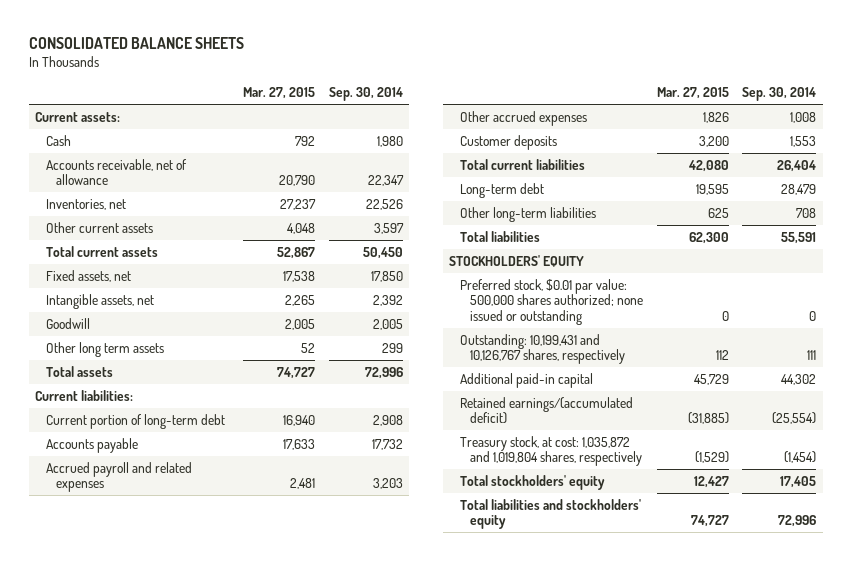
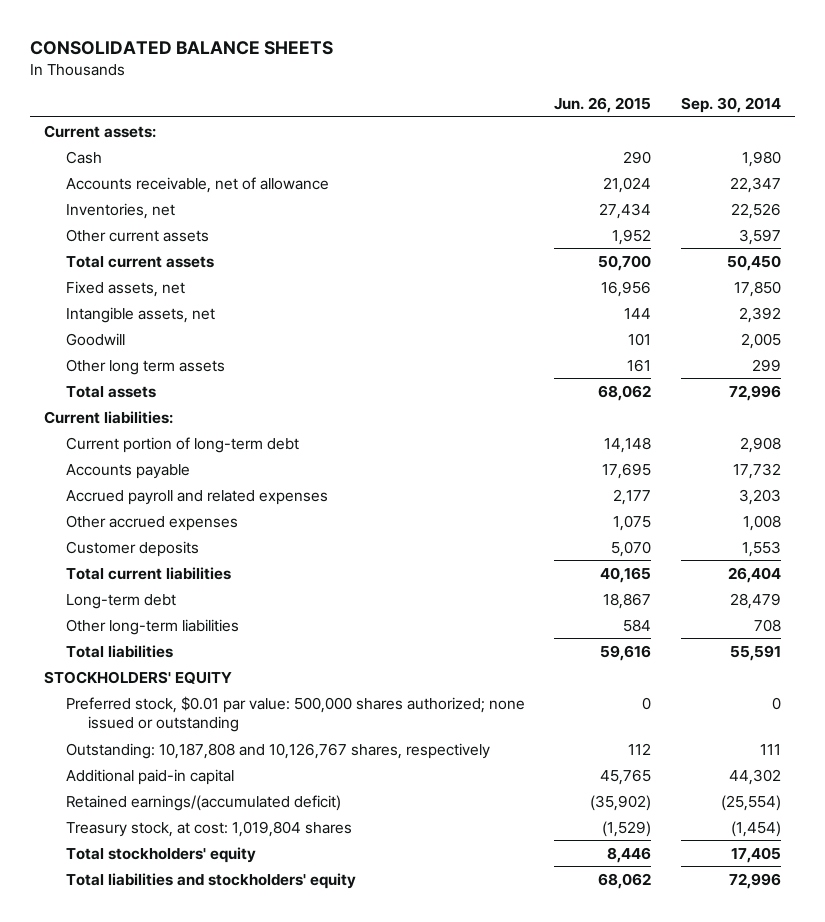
[242,87,315,100] Mar. 27, 2015 -> none
none -> [554,97,652,114] Jun. 26, 2015
[459,333,626,365] Outstanding: 10,199,431 and 10,126,767 shares, respectively -> [66,742,491,759] Outstanding: 10,187,808 and 10,126,767 shares, respectively
[459,435,643,467] Treasury stock, at cost: 1,035,872 and 1,019,804 shares, respectively -> [66,820,353,837] Treasury stock, at cost: 1,019,804 shares

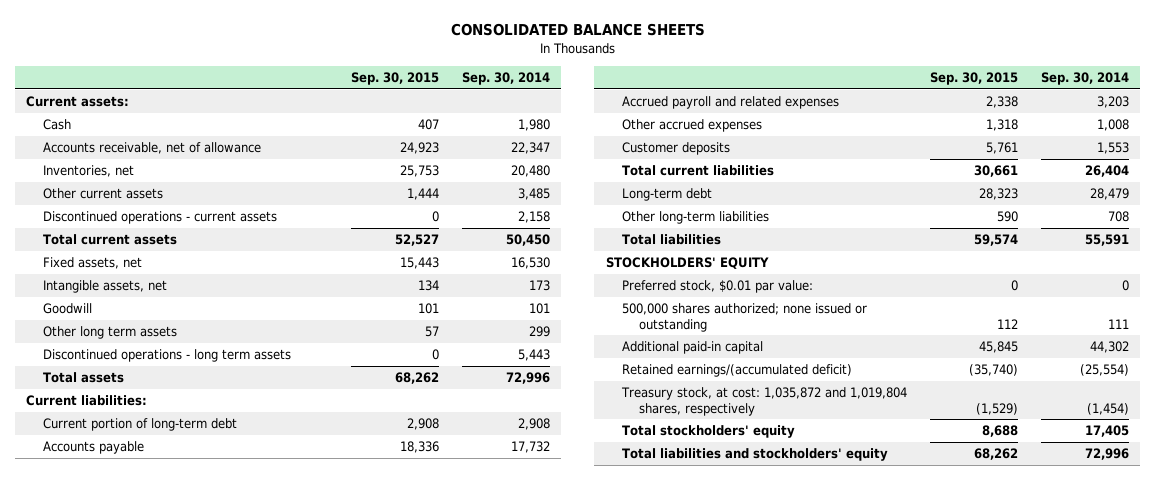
[554,97,652,114] Jun. 26, 2015 -> none
none -> [350,72,439,86] Sep. 30, 2015
[730,202,781,219] 22,526 -> [510,165,550,178] 20,480
[738,228,781,245] 3,597 -> [517,188,550,201] 3,485
none -> [42,211,277,225] Discontinued operations - current assets
[733,280,781,297] 17,850 -> [510,257,550,270] 16,530
[738,306,781,323] 2,392 -> [528,280,550,292] 173
[740,332,781,349] 2,005 -> [528,303,550,315] 101
none -> [42,349,291,363] Discontinued operations - long term assets
[66,695,526,733] Preferred stock, $0.01 par value: 500,000 shares authorized; none issued or outstanding -> [622,280,814,294] Preferred stock, $0.01 par value:
[66,742,491,759] Outstanding: 10,187,808 and 10,126,767 shares, respectively -> [622,303,868,332] 500,000 shares authorized; none issued or outstanding
[66,820,353,837] Treasury stock, at cost: 1,019,804 shares -> [621,387,908,416] Treasury stock, at cost: 1,035,872 and 1,019,804 shares, respectively

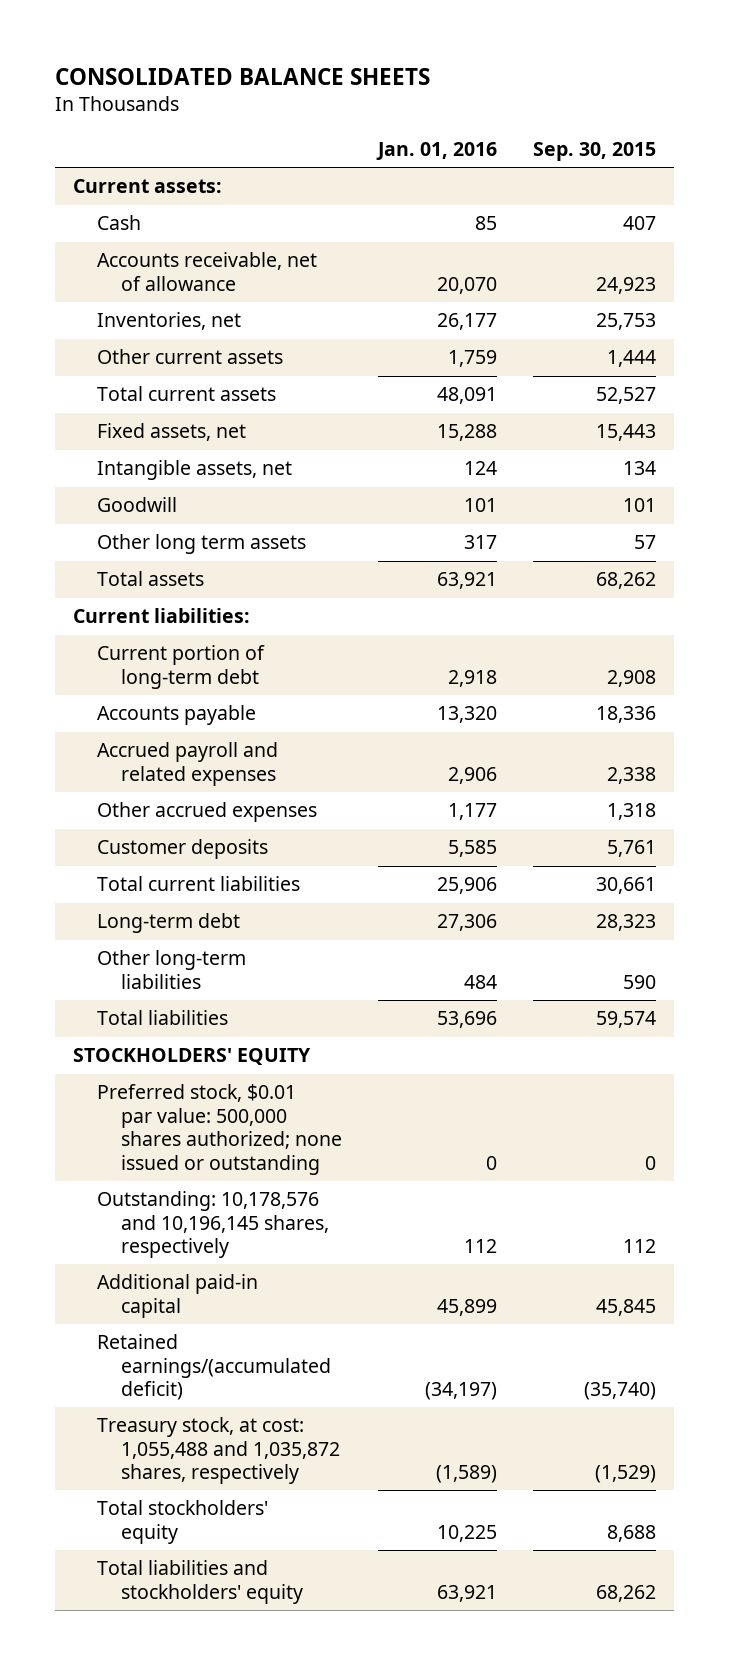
[461,72,550,86] Sep. 30, 2014 -> none
none -> [375,142,497,161] Jan. 01, 2016
[42,211,277,225] Discontinued operations - current assets -> none
[42,349,291,363] Discontinued operations - long term assets -> none
[622,280,814,294] Preferred stock, $0.01 par value: -> [96,1084,342,1175] Preferred stock, $0.01 par value: 500,000 shares authorized; none issued or outstanding
[622,303,868,332] 500,000 shares authorized; none issued or outstanding -> [96,1191,329,1259] Outstanding: 10,178,576 and 10,196,145 shares, respectively
[621,387,908,416] Treasury stock, at cost: 1,035,872 and 1,019,804 shares, respectively -> [96,1417,340,1485] Treasury stock, at cost: 1,055,488 and 1,035,872 shares, respectively

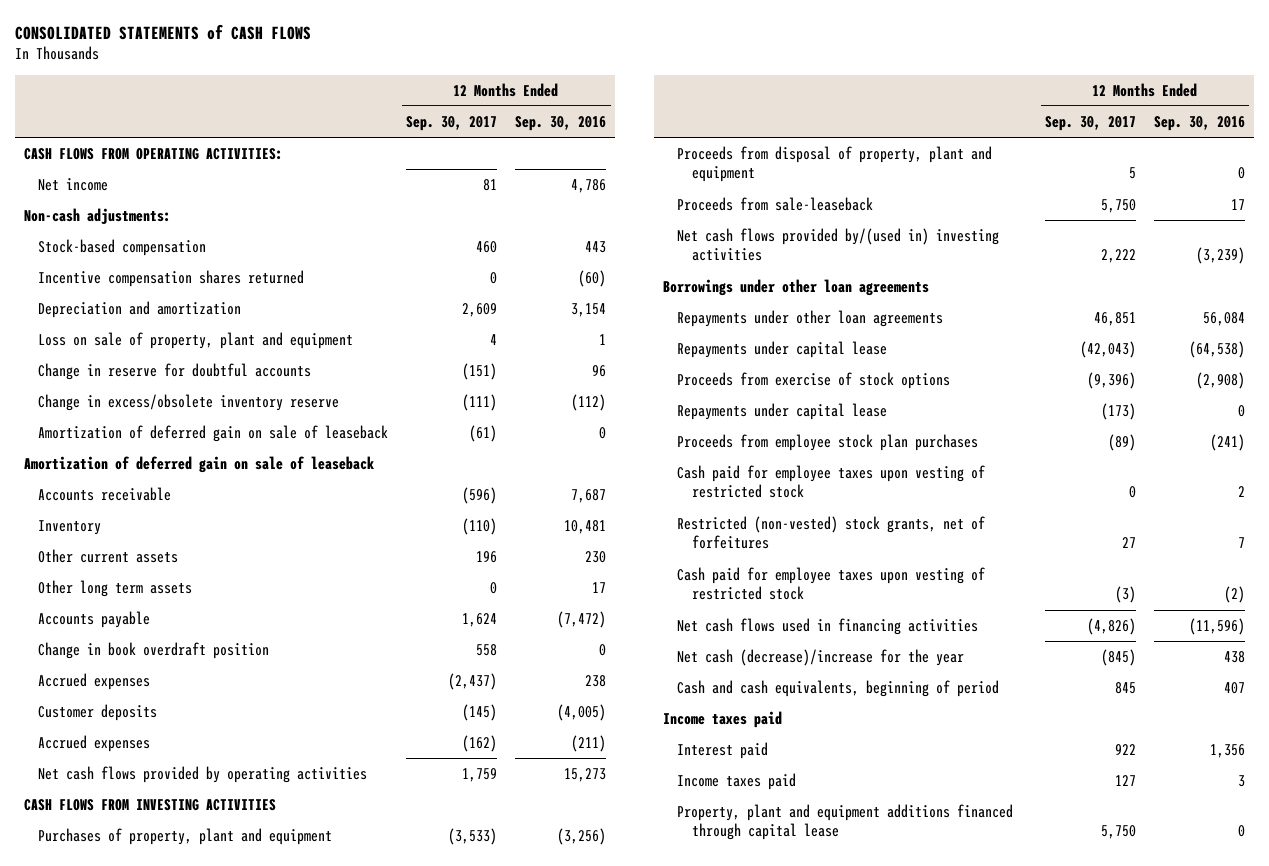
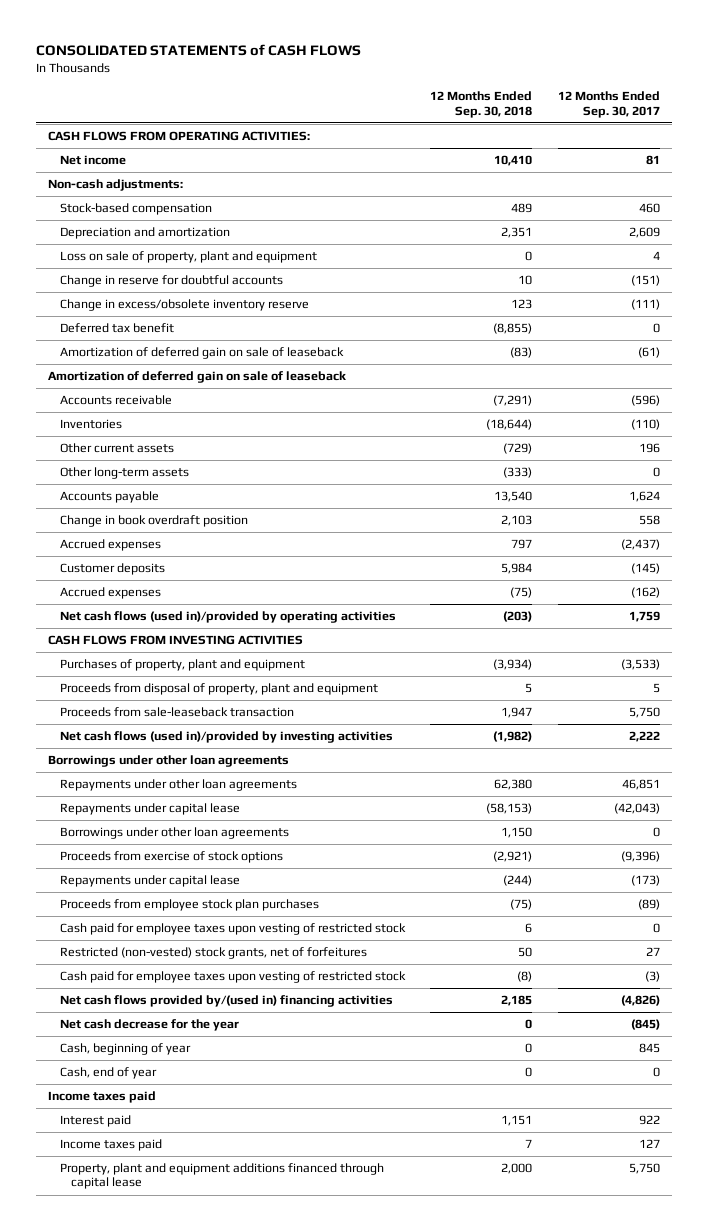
[515,115,607,131] Sep. 30, 2016 -> none
none -> [430,91,533,118] 12 Months Ended Sep. 30, 2018
[38,269,305,287] Incentive compensation shares returned -> none
none -> [59,323,174,334] Deferred tax benefit
[38,519,102,535] Inventory -> [59,419,122,430] Inventories
[38,579,193,597] Other long term assets -> [59,467,189,480] Other long-term assets
[38,765,368,783] Net cash flows provided by operating activities -> [59,611,396,624] Net cash flows (used in)/provided by operating activities
[677,196,874,211] Proceeds from sale-leaseback -> [59,707,294,718] Proceeds from sale-leaseback transaction
[677,227,1000,262] Net cash flows provided by/(used in) investing activities -> [59,731,393,744] Net cash flows (used in)/provided by investing activities
none -> [59,827,289,840] Borrowings under other loan agreements
[677,617,979,635] Net cash flows used in financing activities -> [59,995,393,1008] Net cash flows provided by/(used in) financing activities
[677,648,965,666] Net cash (decrease)/increase for the year -> [59,1019,239,1032] Net cash decrease for the year
[677,679,1000,697] Cash and cash equivalents, beginning of period -> [59,1043,191,1056] Cash, beginning of year
none -> [59,1067,157,1080] Cash, end of year

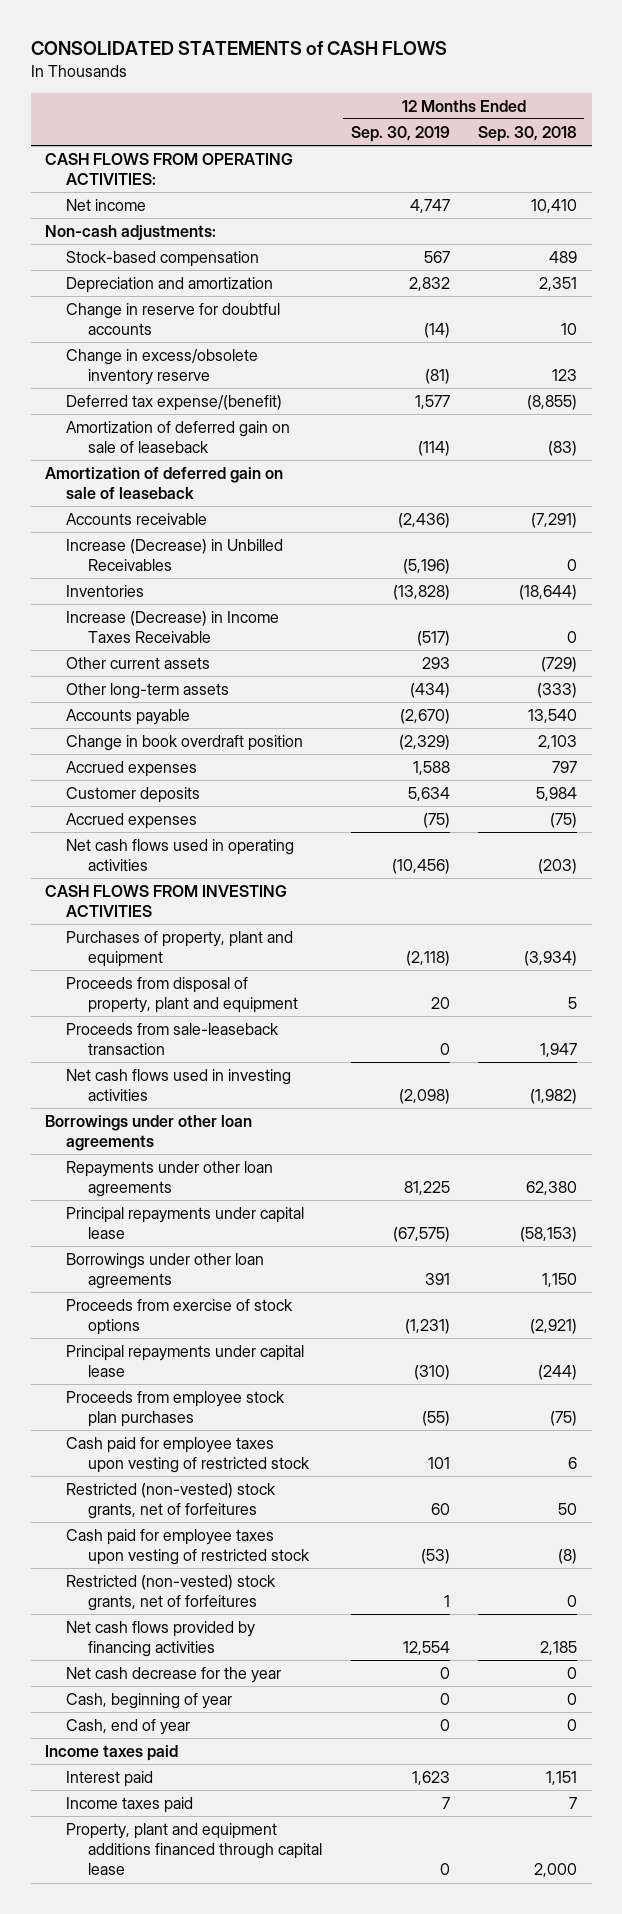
[557,91,660,118] 12 Months Ended Sep. 30, 2017 -> none
none -> [350,125,450,142] Sep. 30, 2019
[59,251,317,264] Loss on sale of property, plant and equipment -> none
[59,323,174,334] Deferred tax benefit -> [66,394,283,411] Deferred tax expense/(benefit)
none -> [66,538,284,572] Increase (Decrease) in Unbilled Receivables
none -> [66,610,280,644] Increase (Decrease) in Income Taxes Receivable
[59,611,396,624] Net cash flows (used in)/provided by operating activities -> [66,838,295,872] Net cash flows used in operating activities
[59,731,393,744] Net cash flows (used in)/provided by investing activities -> [66,1068,292,1102] Net cash flows used in investing activities
[59,803,240,816] Repayments under capital lease -> [66,1206,305,1240] Principal repayments under capital lease
[59,875,240,888] Repayments under capital lease -> [66,1344,305,1378] Principal repayments under capital lease
none -> [66,1574,277,1612] Restricted (non-vested) stock grants, net of forfeitures
[59,995,393,1008] Net cash flows provided by/(used in) financing activities -> [66,1620,256,1658] Net cash flows provided by financing activities

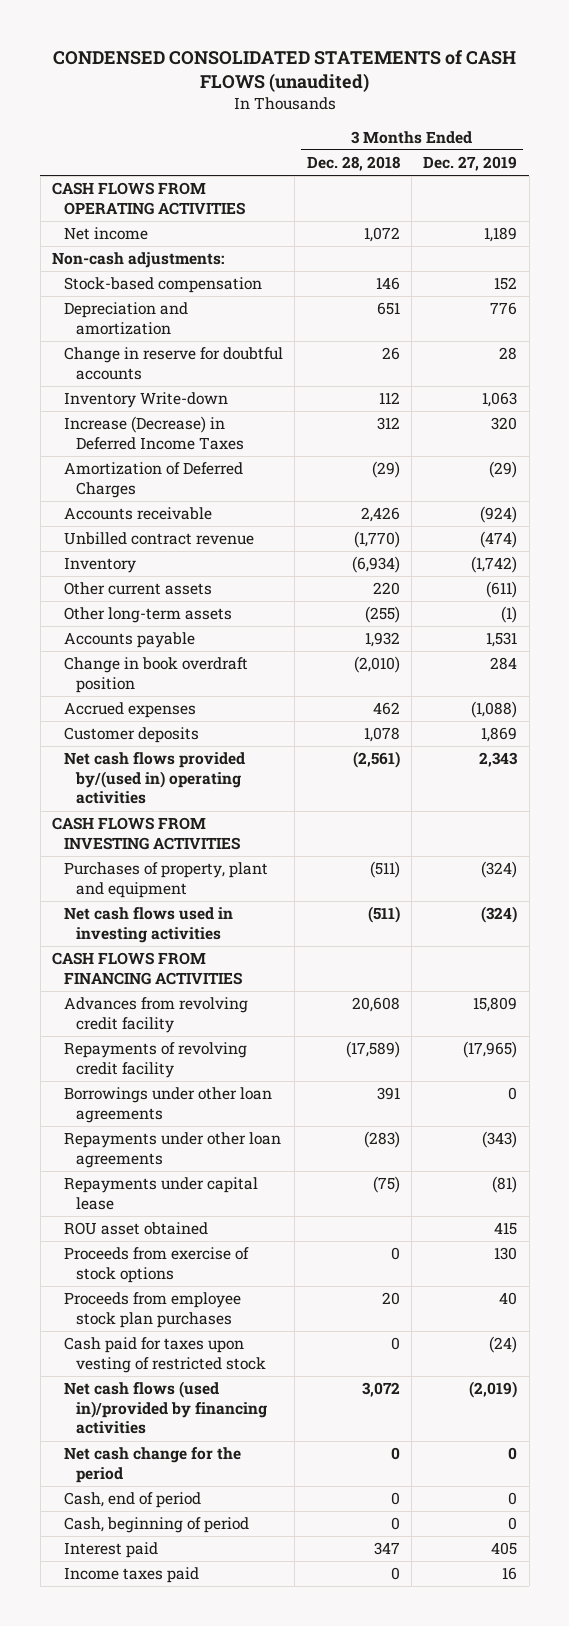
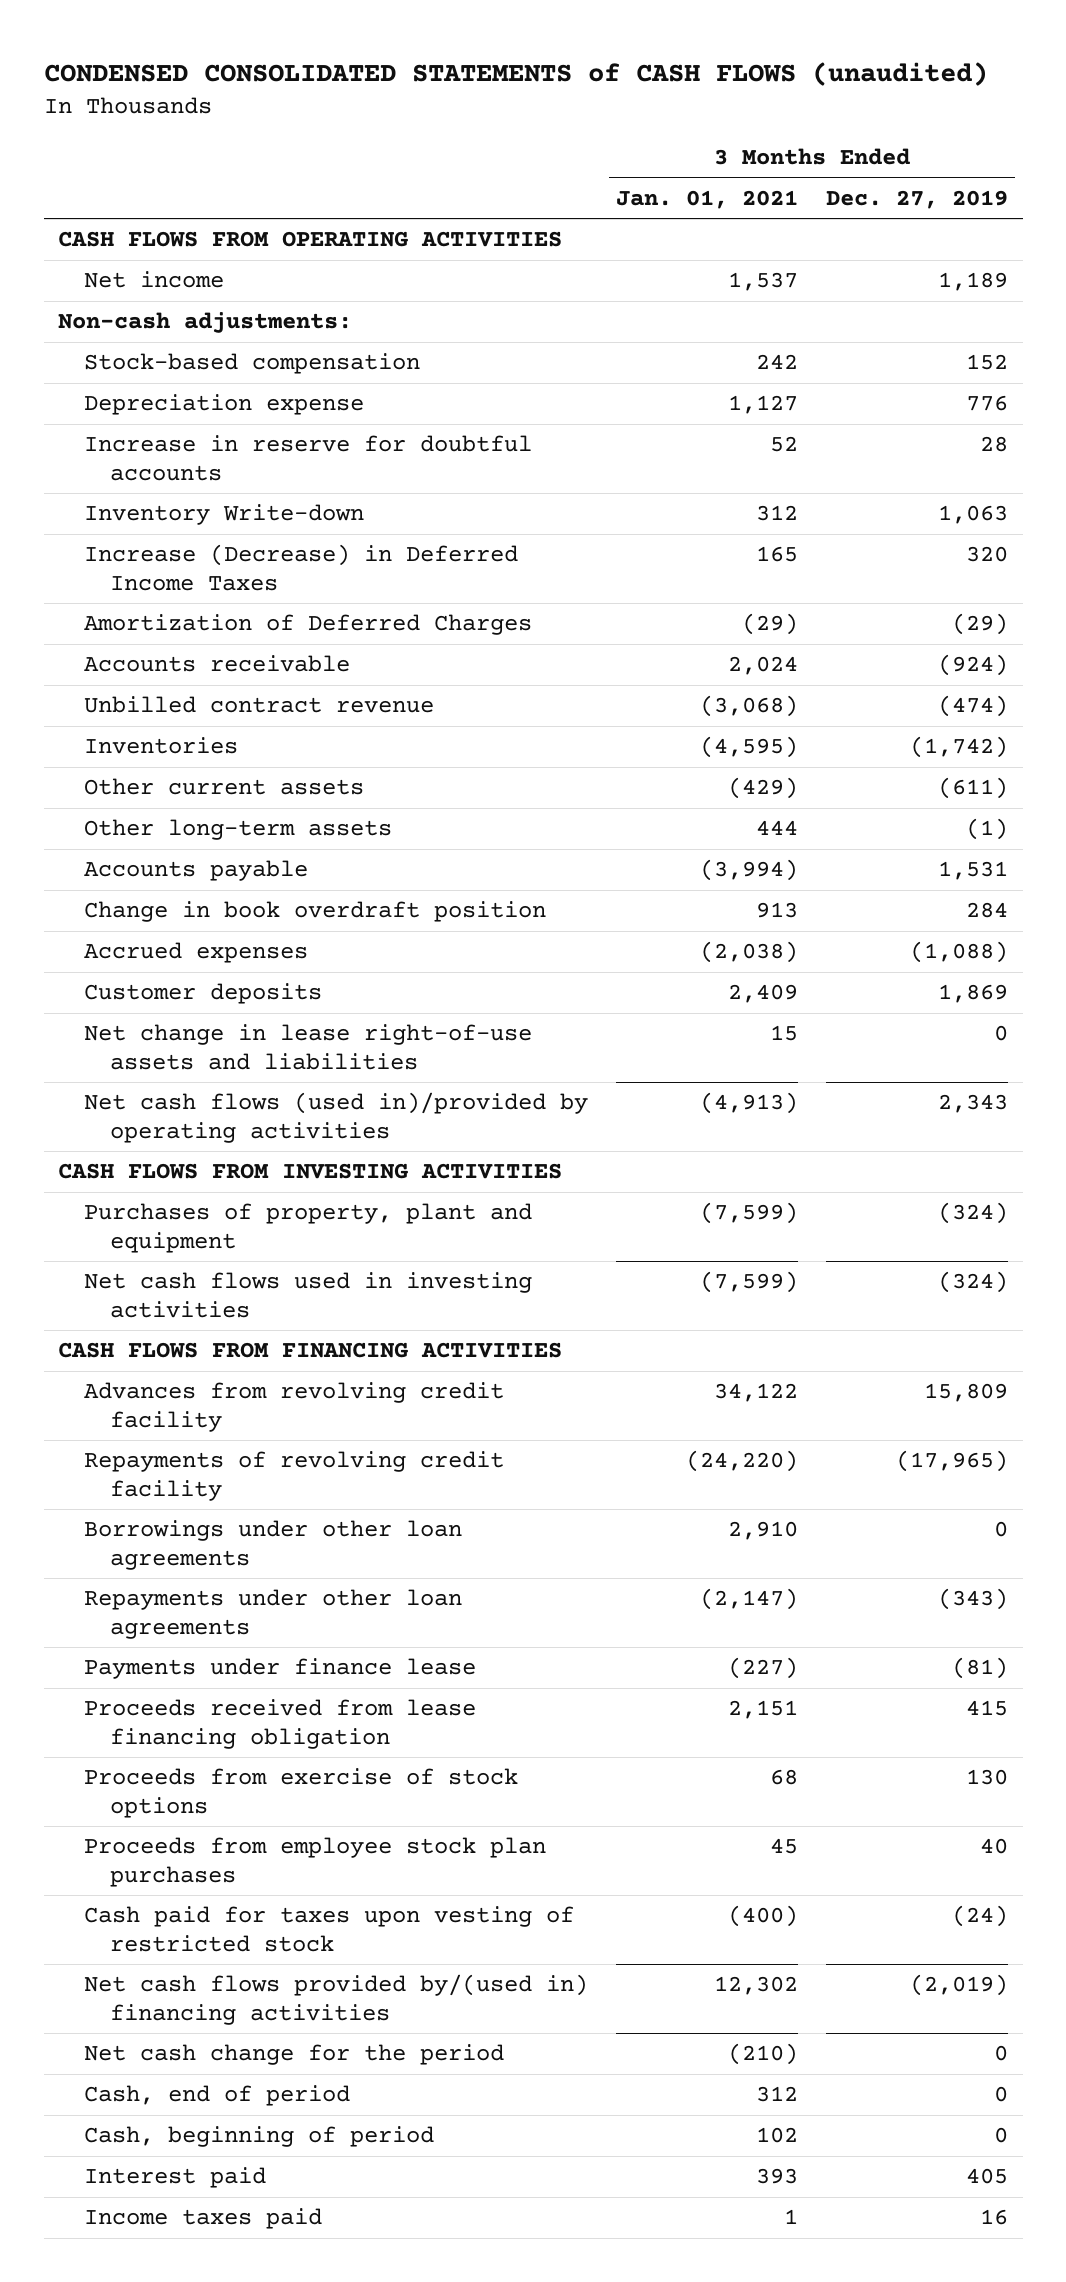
[306,156,400,172] Dec. 28, 2018 -> none
none -> [616,189,799,209] Jan. 01, 2021
[64,302,189,335] Depreciation and amortization -> [83,394,364,416] Depreciation expense
[64,347,284,380] Change in reserve for doubtful accounts -> [83,435,532,481] Increase in reserve for doubtful accounts
[64,557,137,574] Inventory -> [83,737,238,755] Inventories
none -> [83,1024,532,1070] Net change in lease right-of-use assets and liabilities
[64,752,246,805] Net cash flows provided by/(used in) operating activities -> [83,1092,588,1143] Net cash flows (used in)/provided by operating activities
[64,1177,259,1210] Repayments under capital lease -> [83,1658,476,1680] Payments under finance lease
[64,1222,209,1236] ROU asset obtained -> [83,1699,476,1749] Proceeds received from lease financing obligation
[64,1381,268,1435] Net cash flows (used in)/provided by financing activities -> [83,1974,588,2025] Net cash flows provided by/(used in) financing activities

